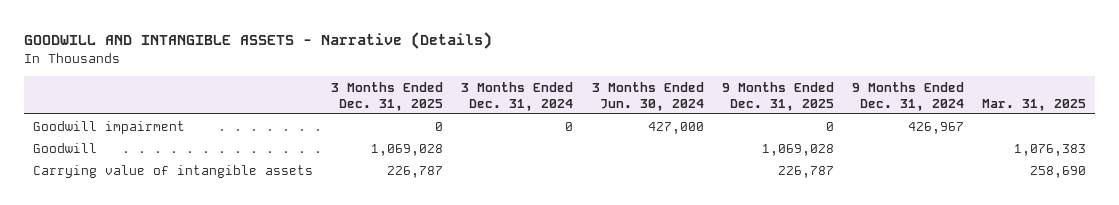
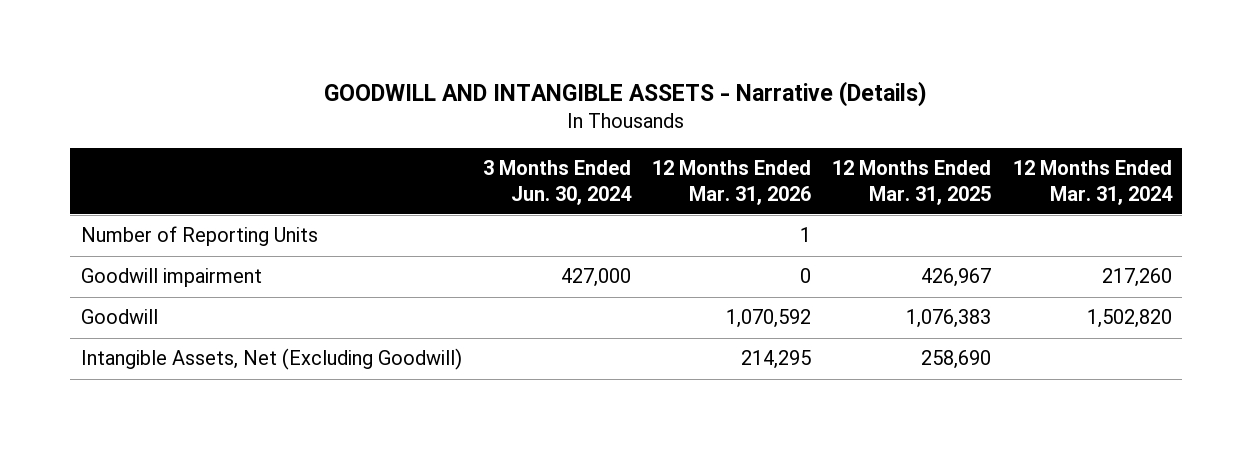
[331,81,444,111] 3 Months Ended Dec. 31, 2025 -> none
[461,81,574,111] 3 Months Ended Dec. 31, 2024 -> none
[721,81,834,111] 9 Months Ended Dec. 31, 2025 -> none
[851,81,964,111] 9 Months Ended Dec. 31, 2024 -> none
[981,98,1086,111] Mar. 31, 2025 -> none
none -> [652,160,812,205] 12 Months Ended Mar. 31, 2026
none -> [832,160,992,205] 12 Months Ended Mar. 31, 2025
none -> [1012,160,1173,205] 12 Months Ended Mar. 31, 2024
none -> [80,226,318,247] Number of Reporting Units
[33,164,314,178] Carrying value of intangible assets -> [80,348,462,371] Intangible Assets, Net (Excluding Goodwill)

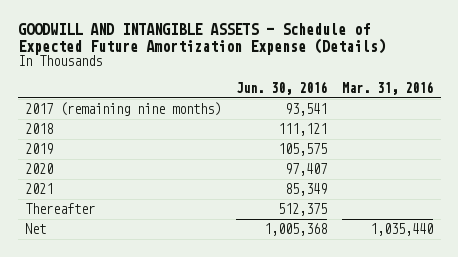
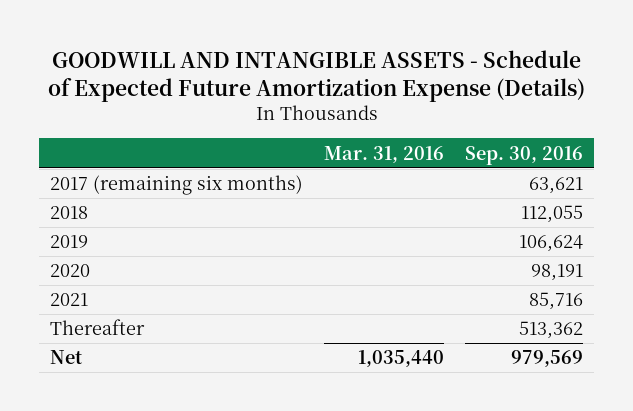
[236,80,328,95] Jun. 30, 2016 -> none
none -> [465,145,584,165] Sep. 30, 2016
[25,102,222,117] 2017 (remaining nine months) -> [50,175,304,196] 2017 (remaining six months)

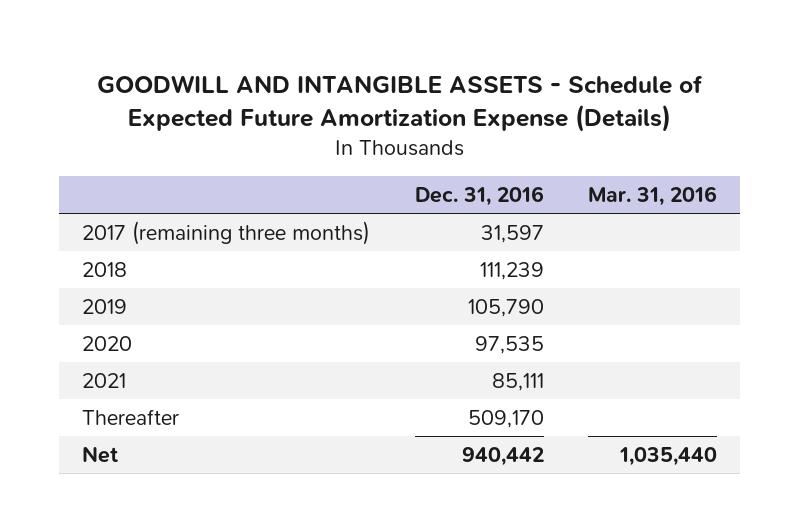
[465,145,584,165] Sep. 30, 2016 -> none
none -> [414,186,544,207] Dec. 31, 2016
[50,175,304,196] 2017 (remaining six months) -> [81,220,370,245] 2017 (remaining three months)

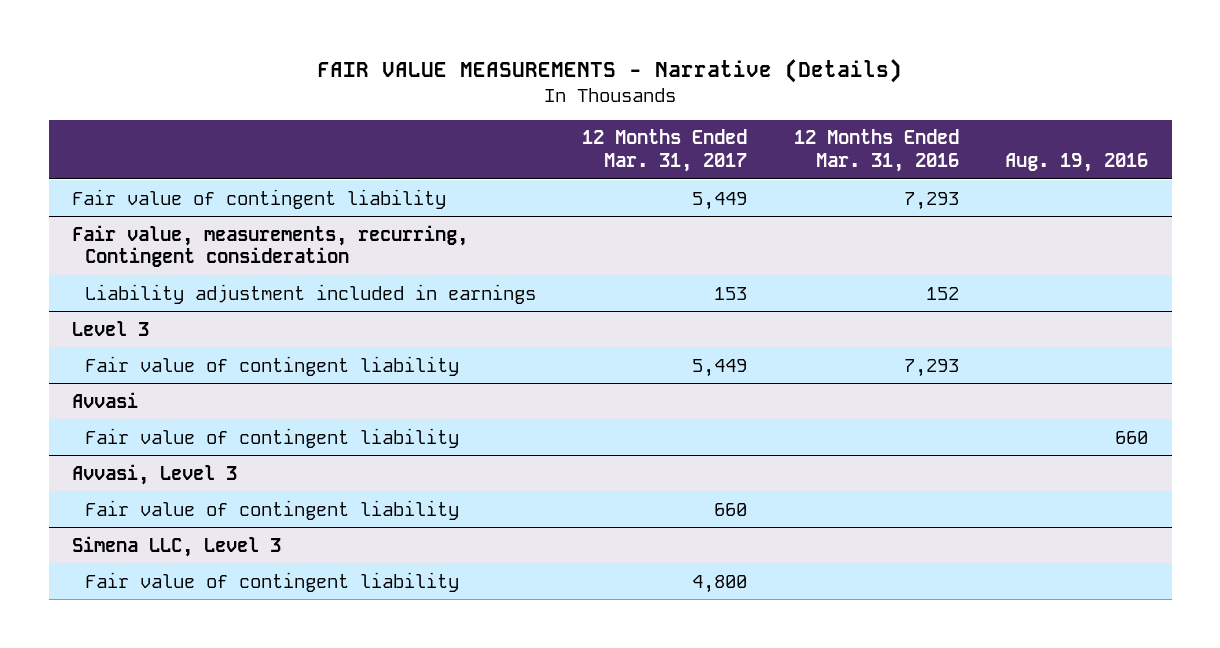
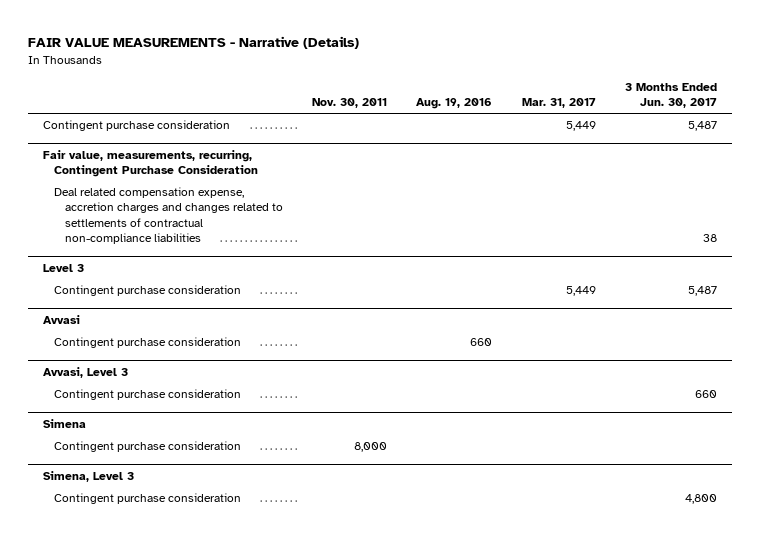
[582,129,748,172] 12 Months Ended Mar. 31, 2017 -> none
[793,129,959,172] 12 Months Ended Mar. 31, 2016 -> none
none -> [312,98,388,109] Nov. 30, 2011
none -> [521,98,596,109] Mar. 31, 2017
none -> [625,82,718,109] 3 Months Ended Jun. 30, 2017
[71,188,446,209] Fair value of contingent liability -> [43,120,231,132] Contingent purchase consideration
[71,224,468,267] Fair value, measurements, recurring, Contingent consideration -> [43,149,258,178] Fair value, measurements, recurring, Contingent Purchase Consideration
[84,283,536,304] Liability adjustment included in earnings -> [53,187,283,244] Deal related compensation expense, accretion charges and changes related to settlements of contractual non-compliance liabilities
[84,355,459,376] Fair value of contingent liability -> [53,285,241,297] Contingent purchase consideration
[84,427,459,448] Fair value of contingent liability -> [53,337,241,349] Contingent purchase consideration
[84,499,459,520] Fair value of contingent liability -> [53,389,241,401] Contingent purchase consideration
none -> [43,418,87,428] Simena
none -> [53,441,241,453] Contingent purchase consideration
[71,535,281,557] Simena LLC, Level 3 -> [43,470,135,482] Simena, Level 3
[84,571,459,592] Fair value of contingent liability -> [53,493,241,505] Contingent purchase consideration

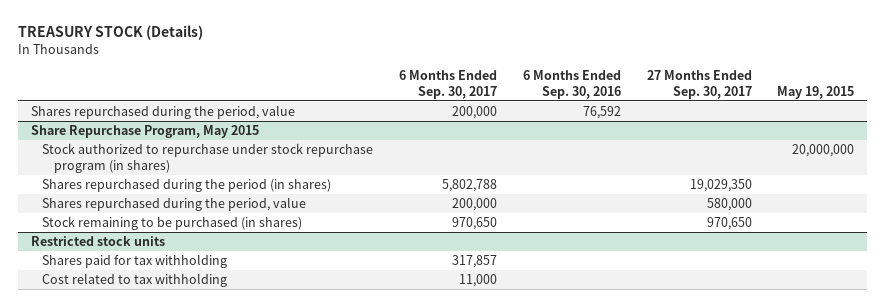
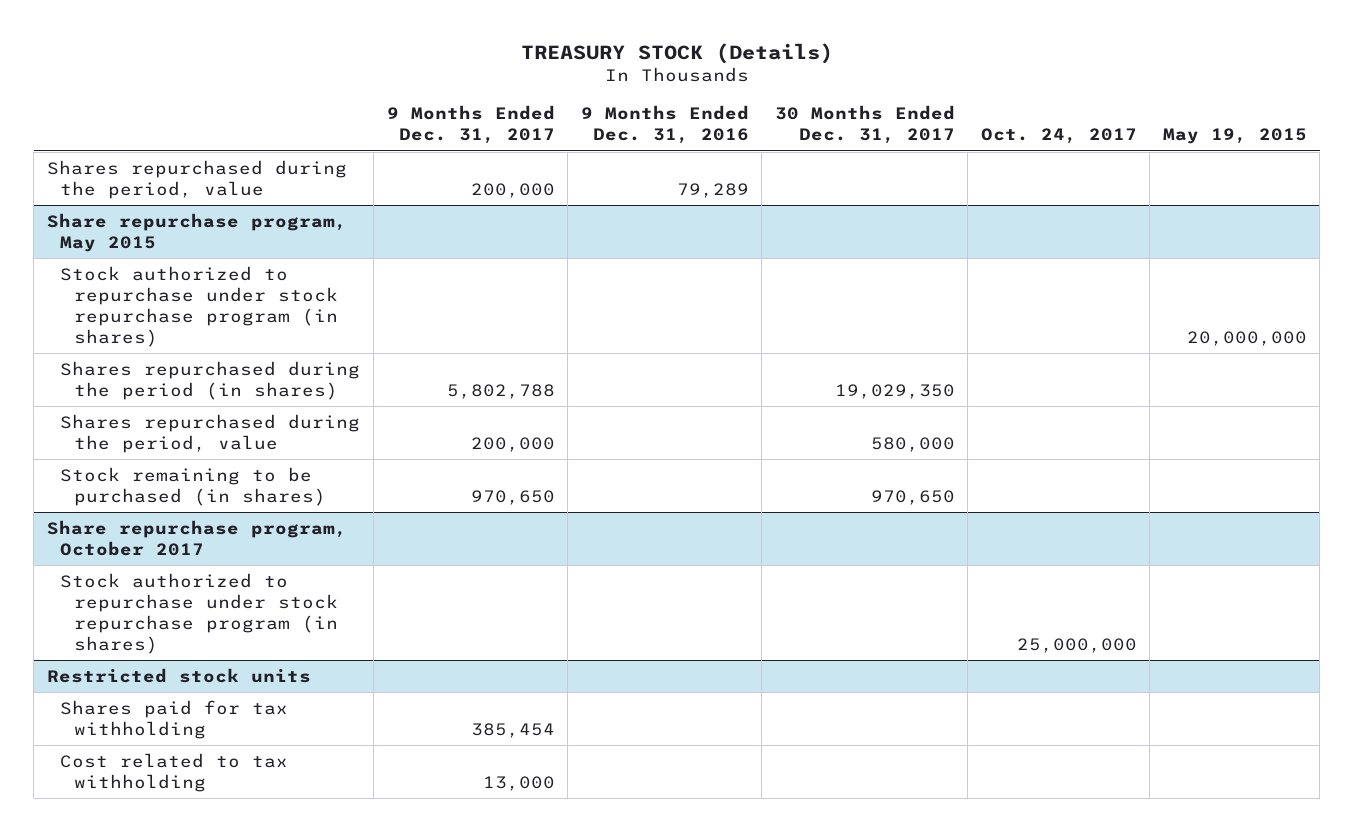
[399,70,498,99] 6 Months Ended Sep. 30, 2017 -> none
[522,70,621,99] 6 Months Ended Sep. 30, 2016 -> none
[646,70,752,99] 27 Months Ended Sep. 30, 2017 -> none
none -> [386,105,555,145] 9 Months Ended Dec. 31, 2017
none -> [580,105,749,145] 9 Months Ended Dec. 31, 2016
none -> [774,105,955,145] 30 Months Ended Dec. 31, 2017
none -> [980,128,1137,145] Oct. 24, 2017
[30,125,259,139] Share Repurchase Program, May 2015 -> [46,212,347,252] Share repurchase program, May 2015
none -> [46,519,347,556] Share repurchase program, October 2017
none -> [60,572,338,654] Stock authorized to repurchase under stock repurchase program (in shares)

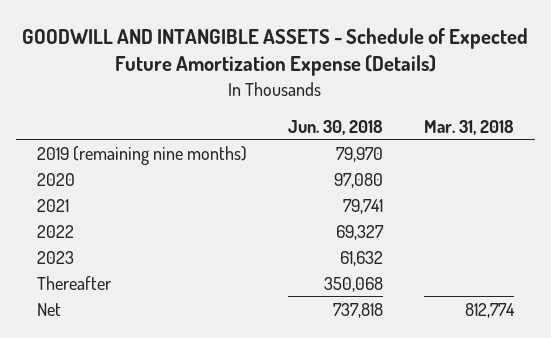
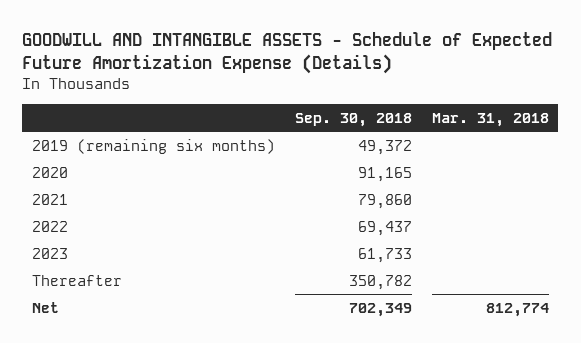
[287,119,383,135] Jun. 30, 2018 -> none
none -> [294,112,412,127] Sep. 30, 2018
[36,145,247,165] 2019 (remaining nine months) -> [32,138,276,154] 2019 (remaining six months)

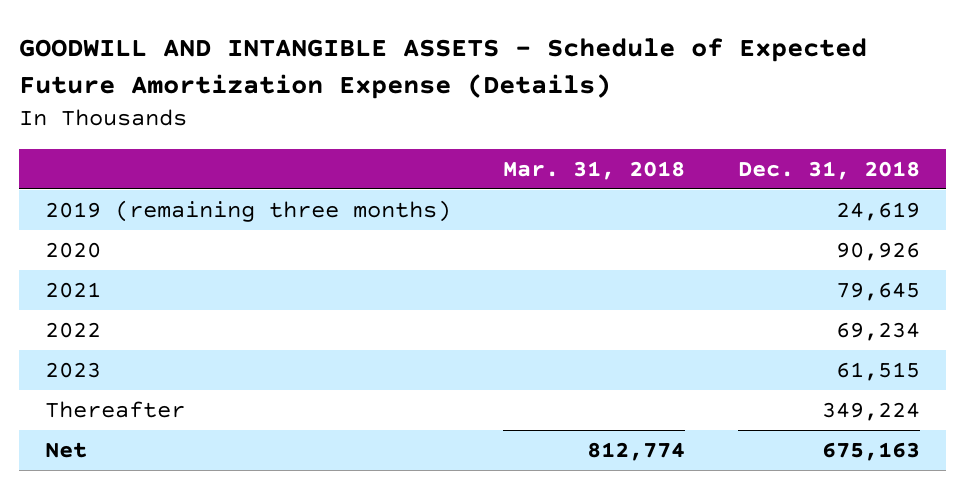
[294,112,412,127] Sep. 30, 2018 -> none
none -> [737,160,920,180] Dec. 31, 2018
[32,138,276,154] 2019 (remaining six months) -> [45,200,452,223] 2019 (remaining three months)

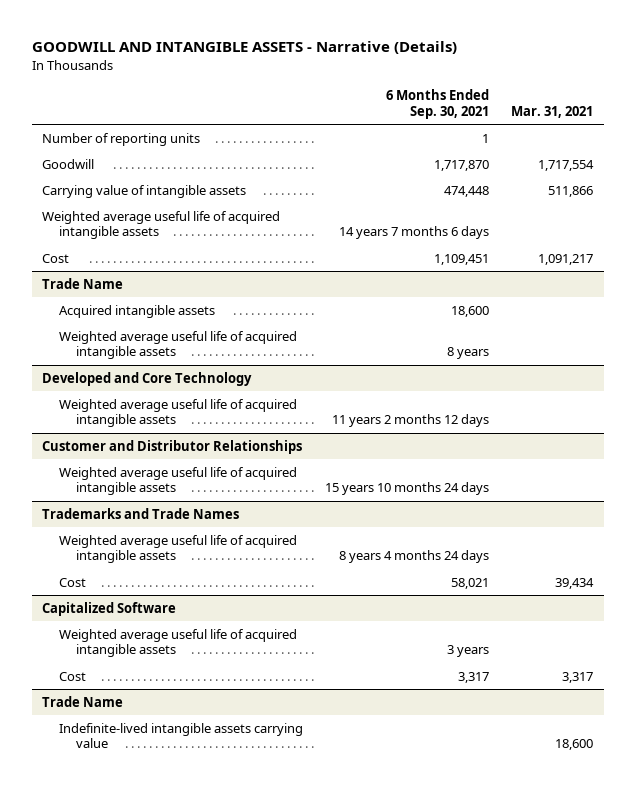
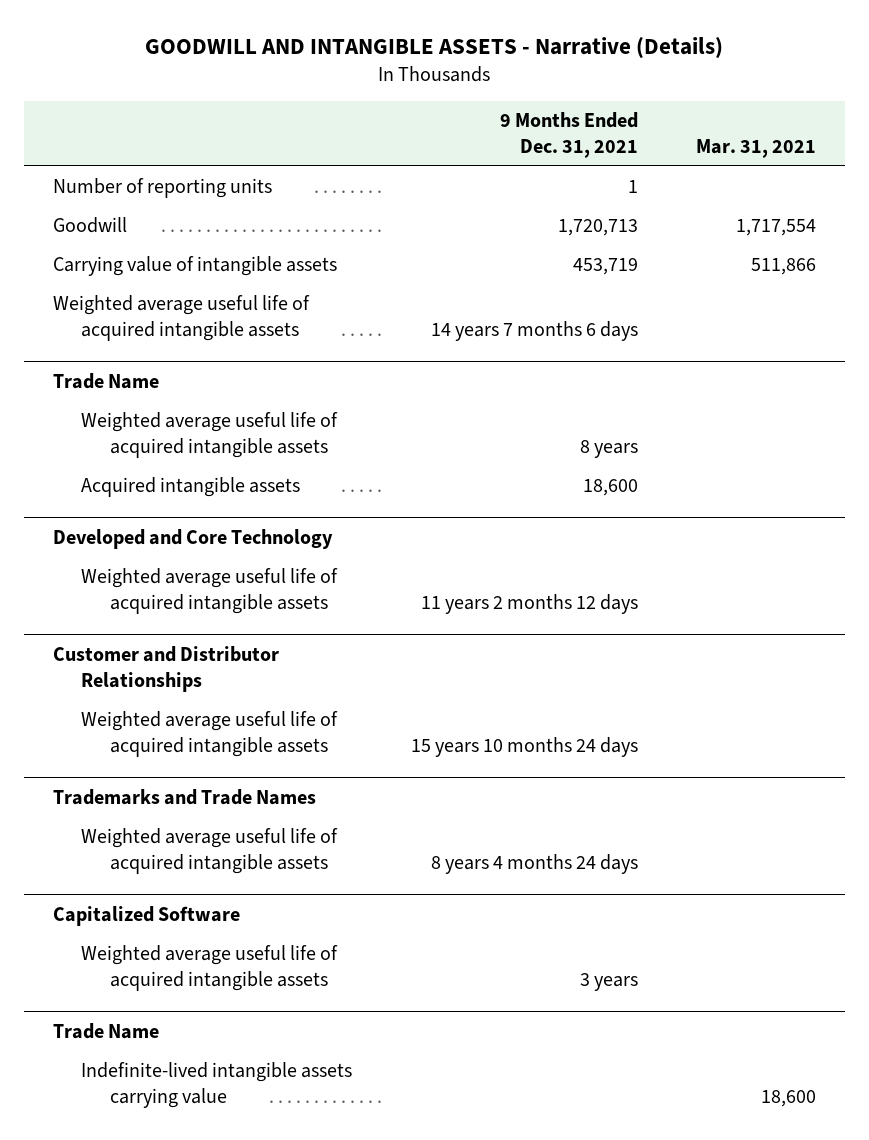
[386,89,490,120] 6 Months Ended Sep. 30, 2021 -> none
none -> [499,112,638,158] 9 Months Ended Dec. 31, 2021
[42,253,70,263] Cost -> none
[59,304,216,318] Acquired intangible assets -> [81,477,301,498] Acquired intangible assets
[59,577,87,587] Cost -> none
[59,671,87,681] Cost -> none

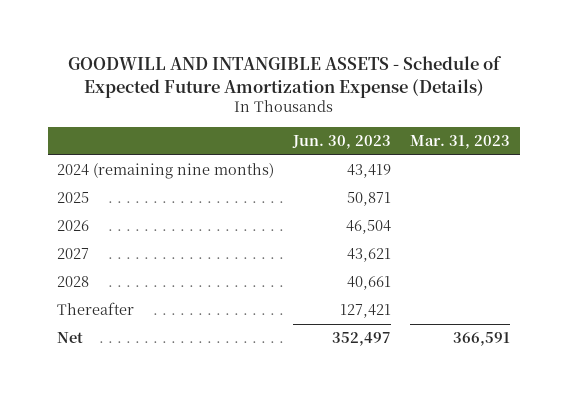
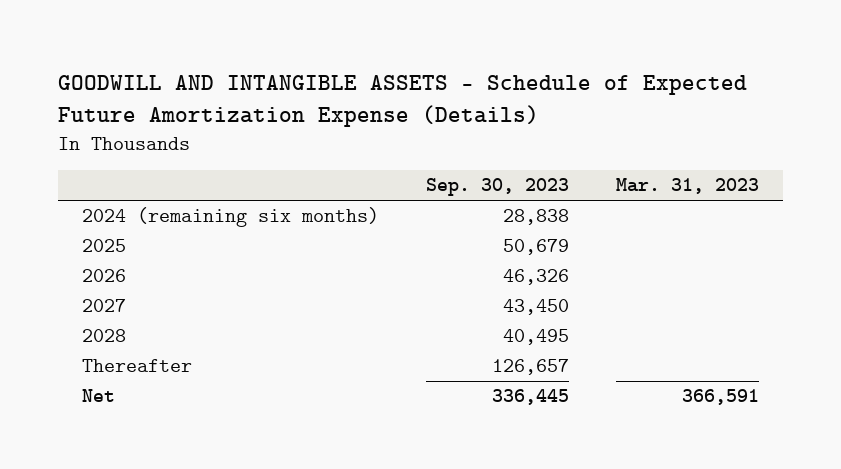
[292,135,392,150] Jun. 30, 2023 -> none
none -> [425,178,569,197] Sep. 30, 2023
[57,163,275,180] 2024 (remaining nine months) -> [81,207,379,228] 2024 (remaining six months)

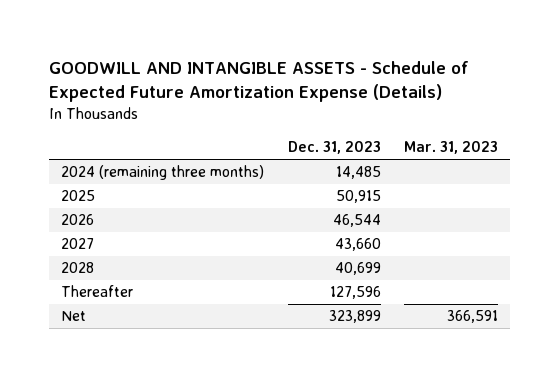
[425,178,569,197] Sep. 30, 2023 -> none
none -> [287,141,381,155] Dec. 31, 2023
[81,207,379,228] 2024 (remaining six months) -> [60,165,264,181] 2024 (remaining three months)

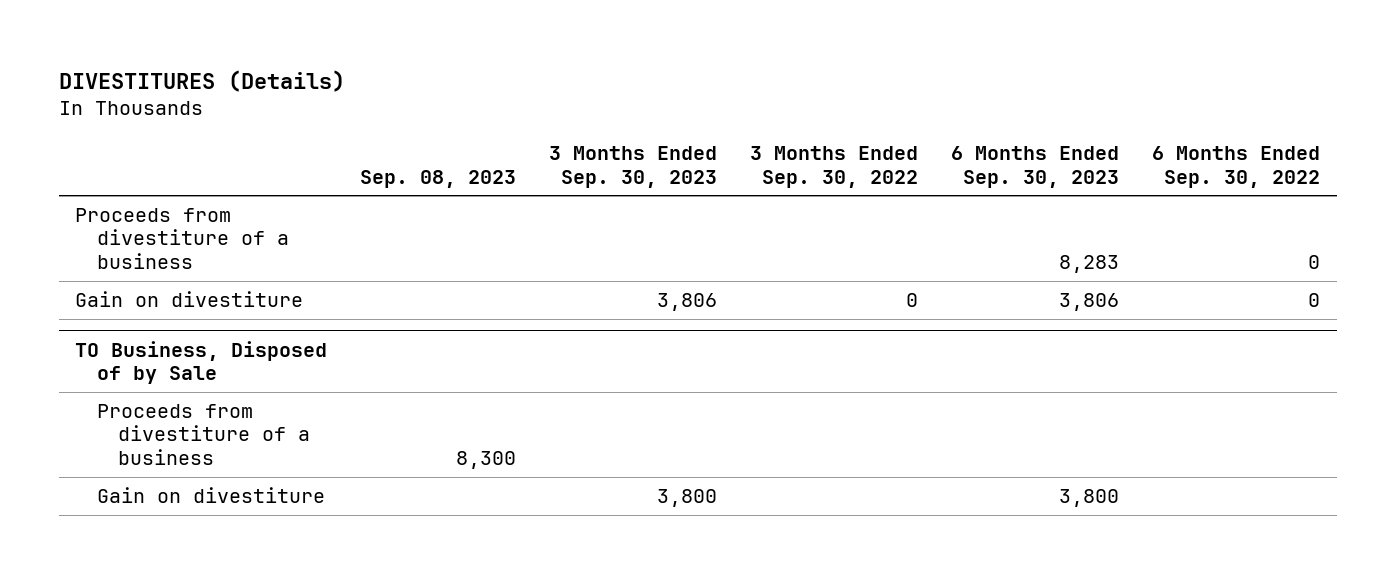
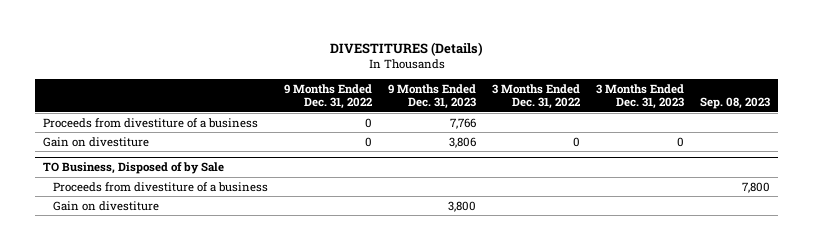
[549,146,718,188] 3 Months Ended Sep. 30, 2023 -> none
[750,146,919,188] 3 Months Ended Sep. 30, 2022 -> none
[951,146,1120,188] 6 Months Ended Sep. 30, 2023 -> none
[1152,146,1321,188] 6 Months Ended Sep. 30, 2022 -> none
none -> [283,84,372,110] 9 Months Ended Dec. 31, 2022
none -> [387,84,476,110] 9 Months Ended Dec. 31, 2023
none -> [491,84,580,110] 3 Months Ended Dec. 31, 2022
none -> [595,84,684,110] 3 Months Ended Dec. 31, 2023
[456,450,517,469] 8,300 -> [741,181,770,193] 7,800

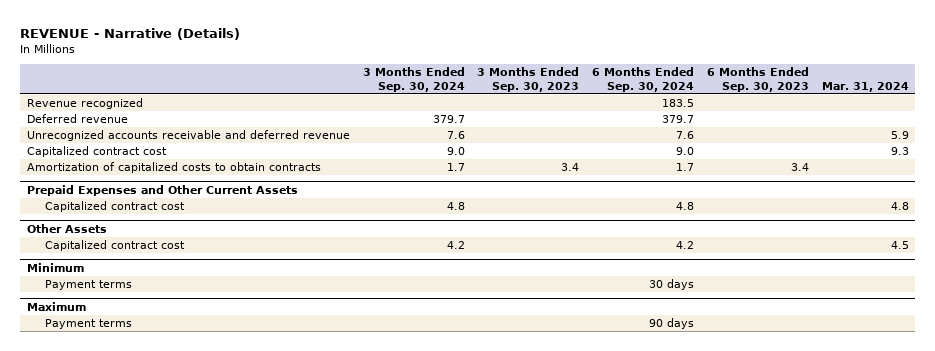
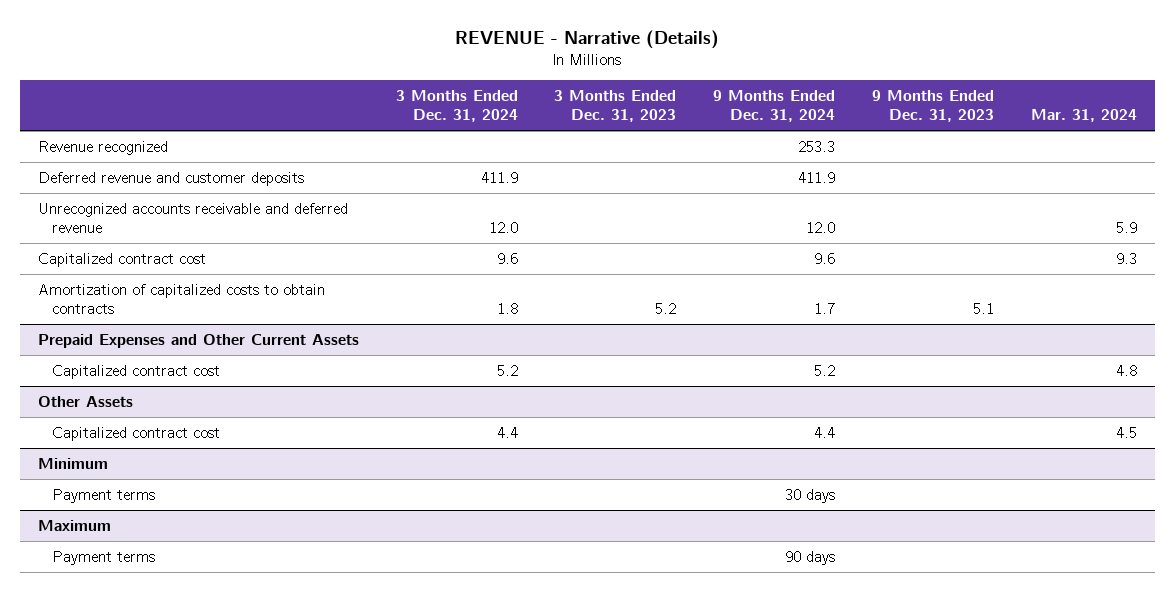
[362,67,465,92] 3 Months Ended Sep. 30, 2024 -> none
[477,67,580,92] 3 Months Ended Sep. 30, 2023 -> none
[592,67,695,92] 6 Months Ended Sep. 30, 2024 -> none
[706,67,809,92] 6 Months Ended Sep. 30, 2023 -> none
none -> [395,89,518,123] 3 Months Ended Dec. 31, 2024
none -> [554,89,677,123] 3 Months Ended Dec. 31, 2023
none -> [713,89,836,123] 9 Months Ended Dec. 31, 2024
none -> [871,89,994,123] 9 Months Ended Dec. 31, 2023
[26,114,128,124] Deferred revenue -> [37,171,304,186] Deferred revenue and customer deposits

